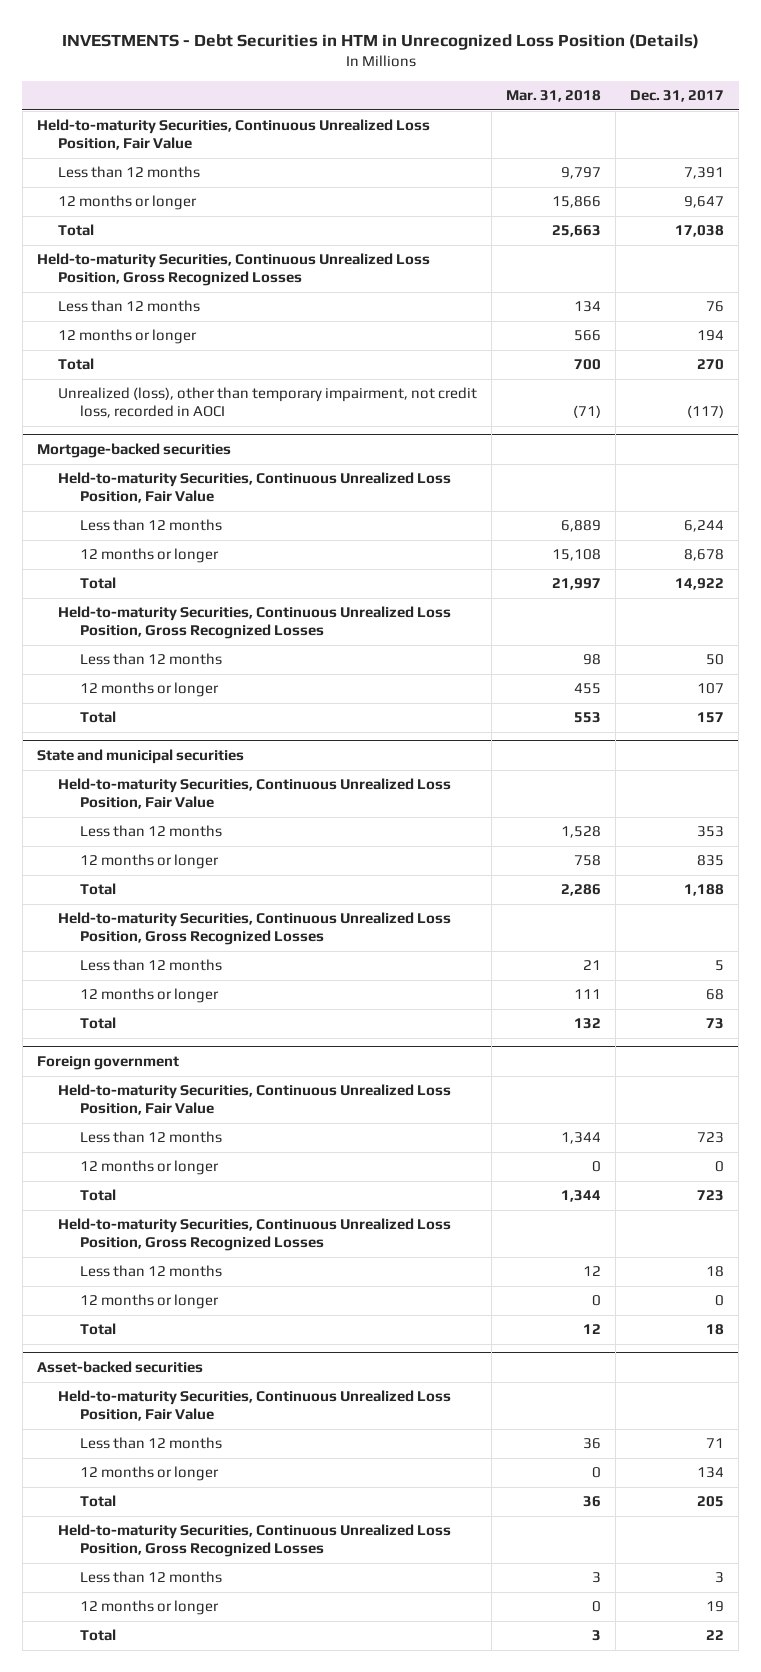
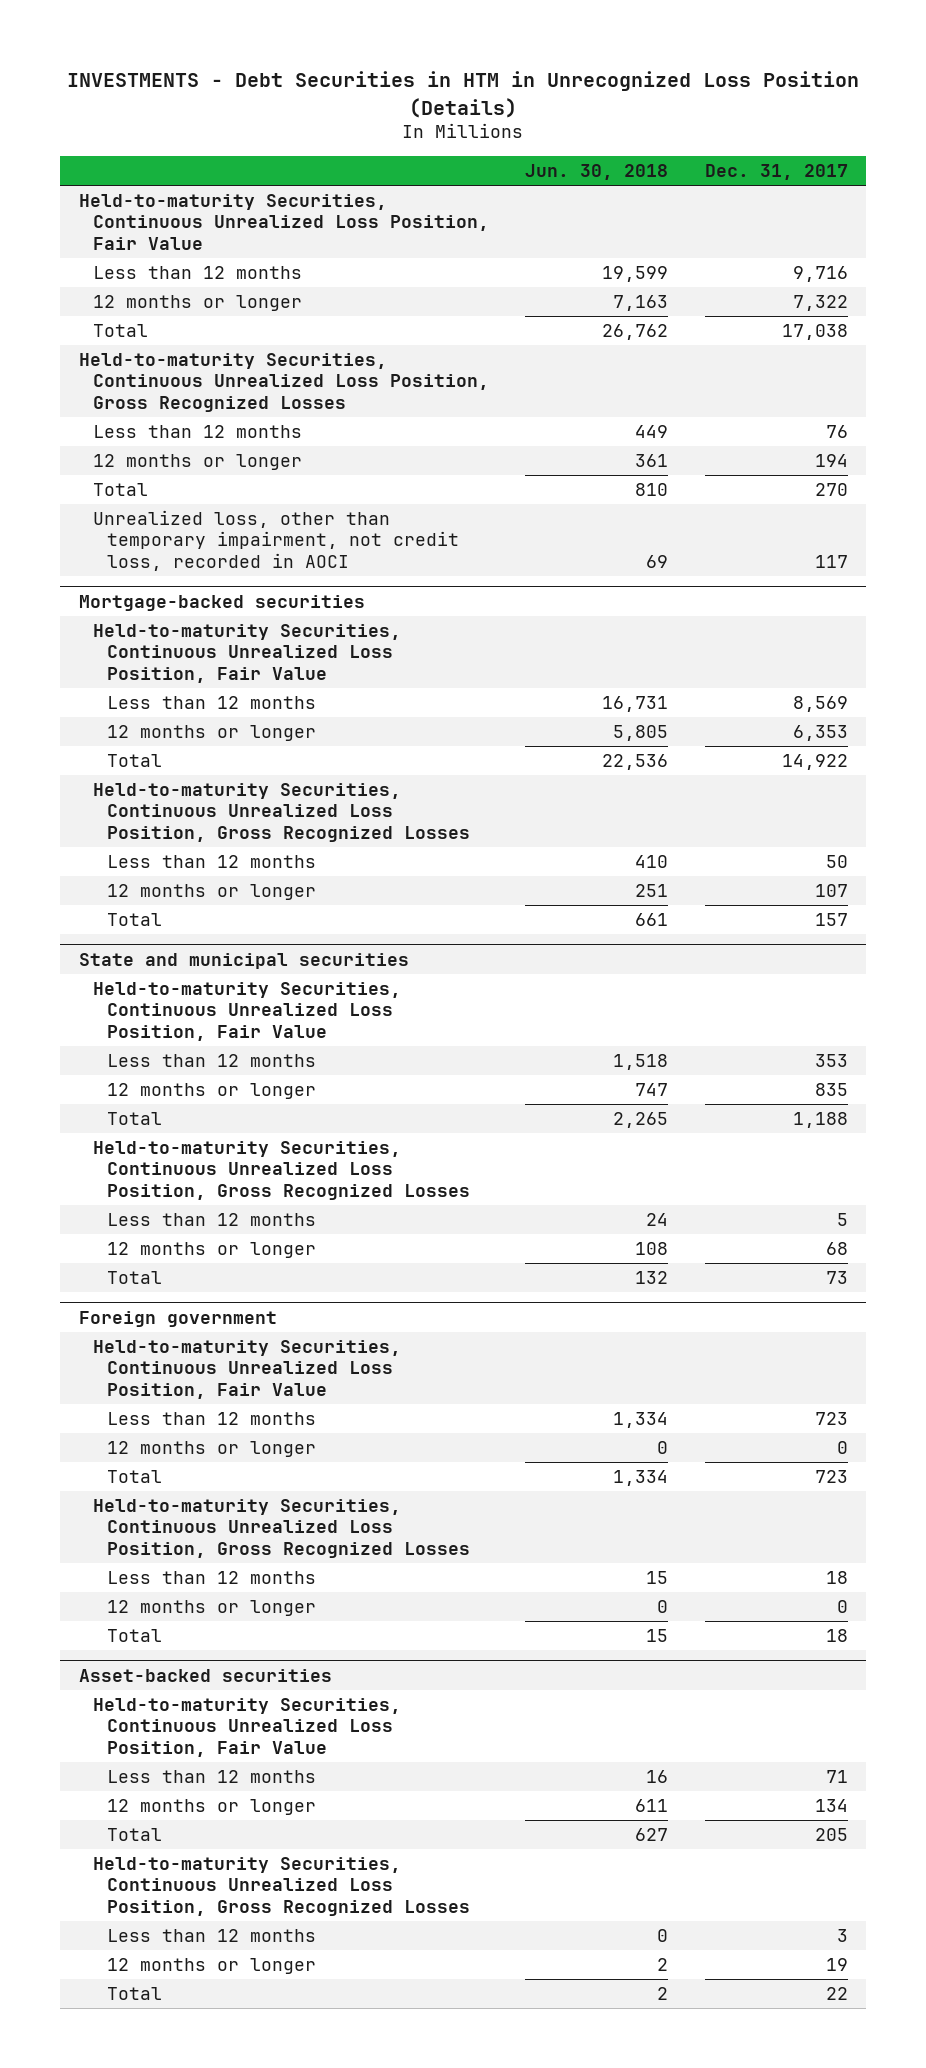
[506,90,602,103] Mar. 31, 2018 -> none
none -> [525,163,669,180] Jun. 30, 2018
[684,167,725,180] 7,391 -> [792,266,848,283] 9,716
[684,196,725,209] 9,647 -> [792,295,848,312] 7,322
[58,387,478,419] Unrealized (loss), other than temporary impairment, not credit loss, recorded in AOCI -> [92,510,459,571] Unrealized loss, other than temporary impairment, not credit loss, recorded in AOCI
[687,405,725,419] (117) -> [814,554,848,568] 117
[684,520,725,533] 6,244 -> [792,696,848,713] 8,569
[684,549,725,562] 8,678 -> [792,725,848,742] 6,353

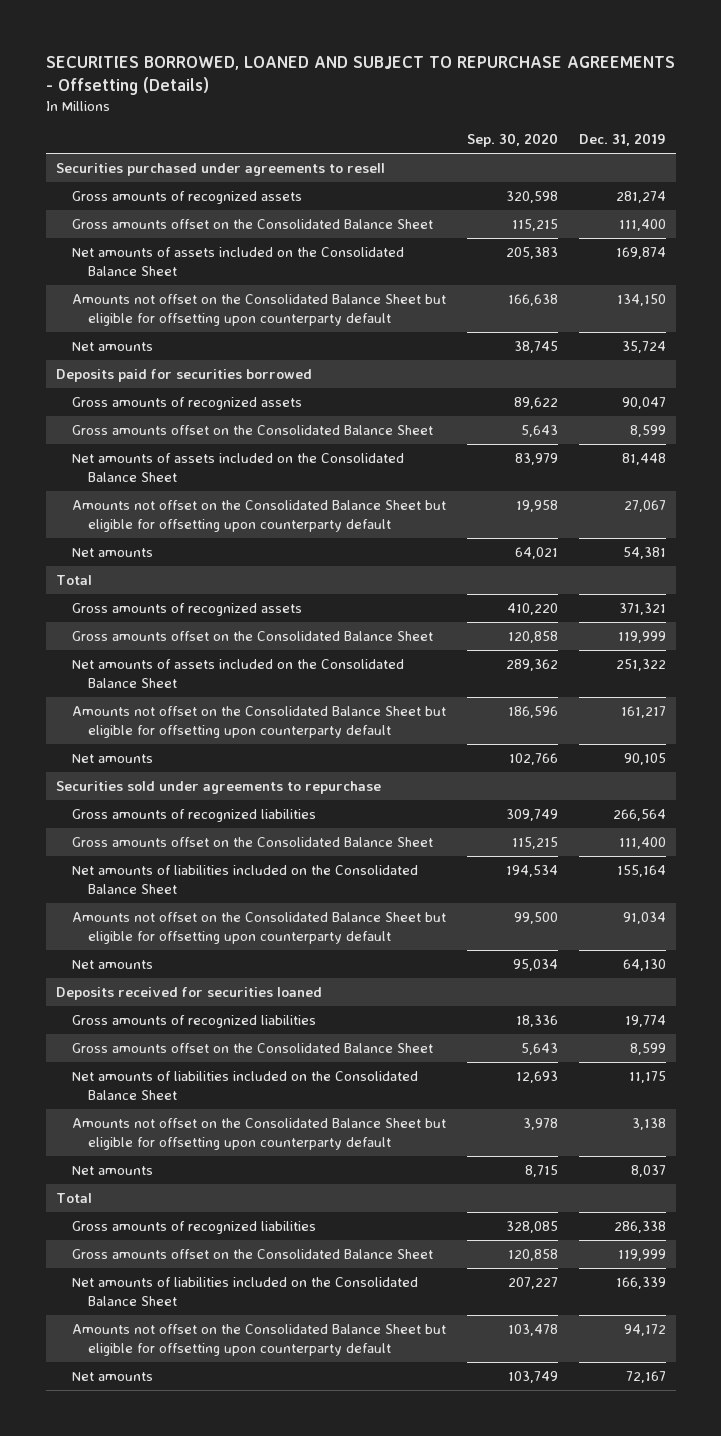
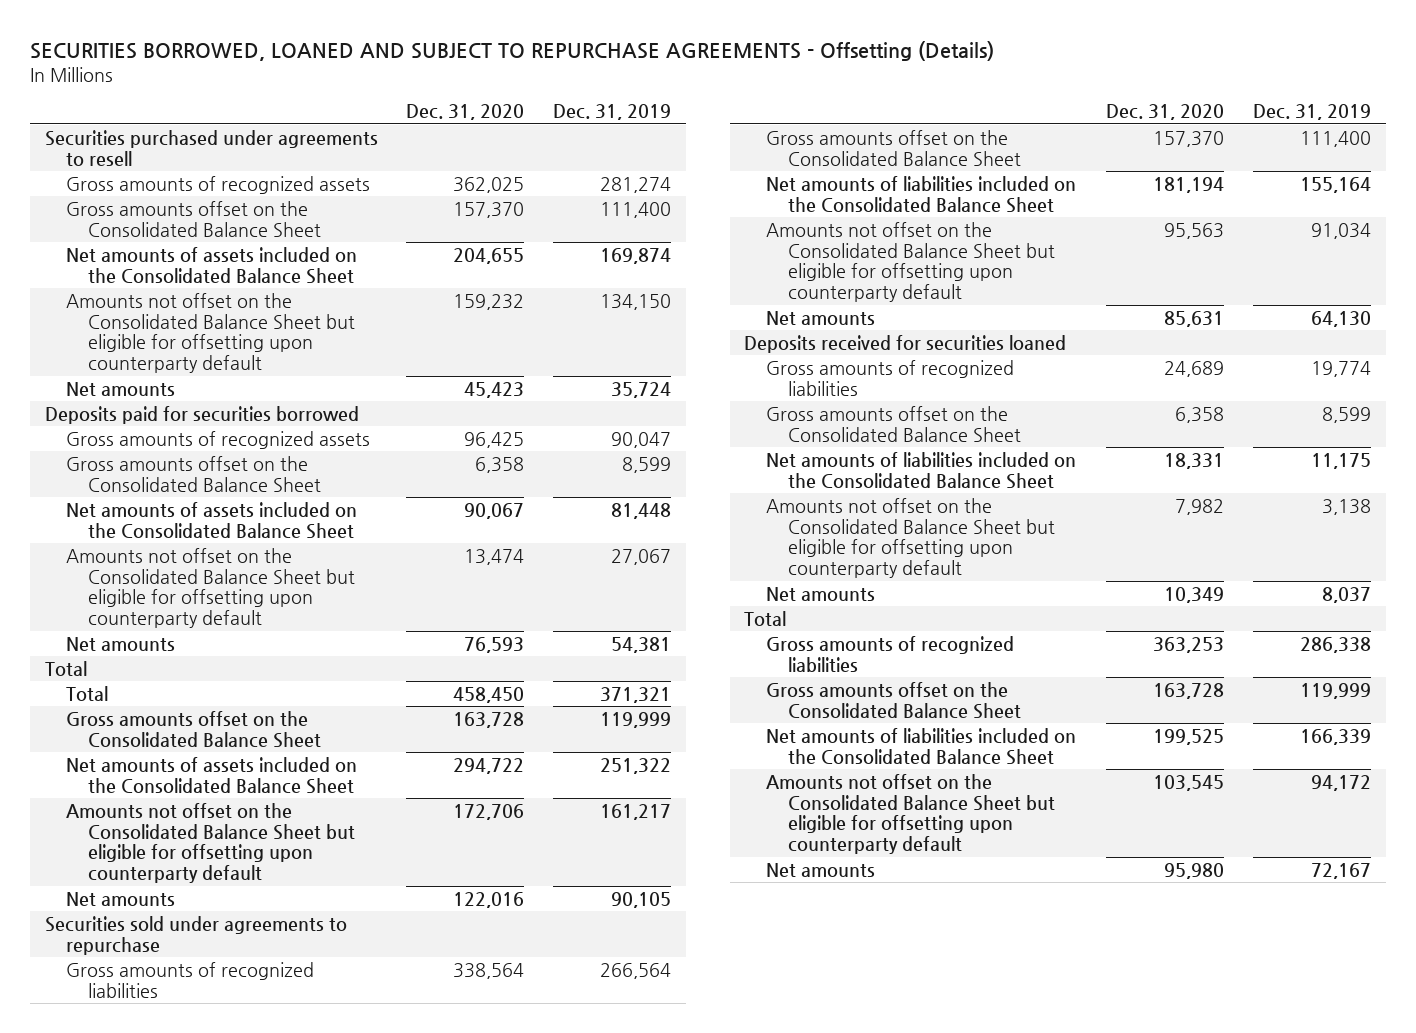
[466,133,558,148] Sep. 30, 2020 -> none
none -> [406,104,525,121] Dec. 31, 2020
[72,602,303,616] Gross amounts of recognized assets -> [66,685,109,701] Total

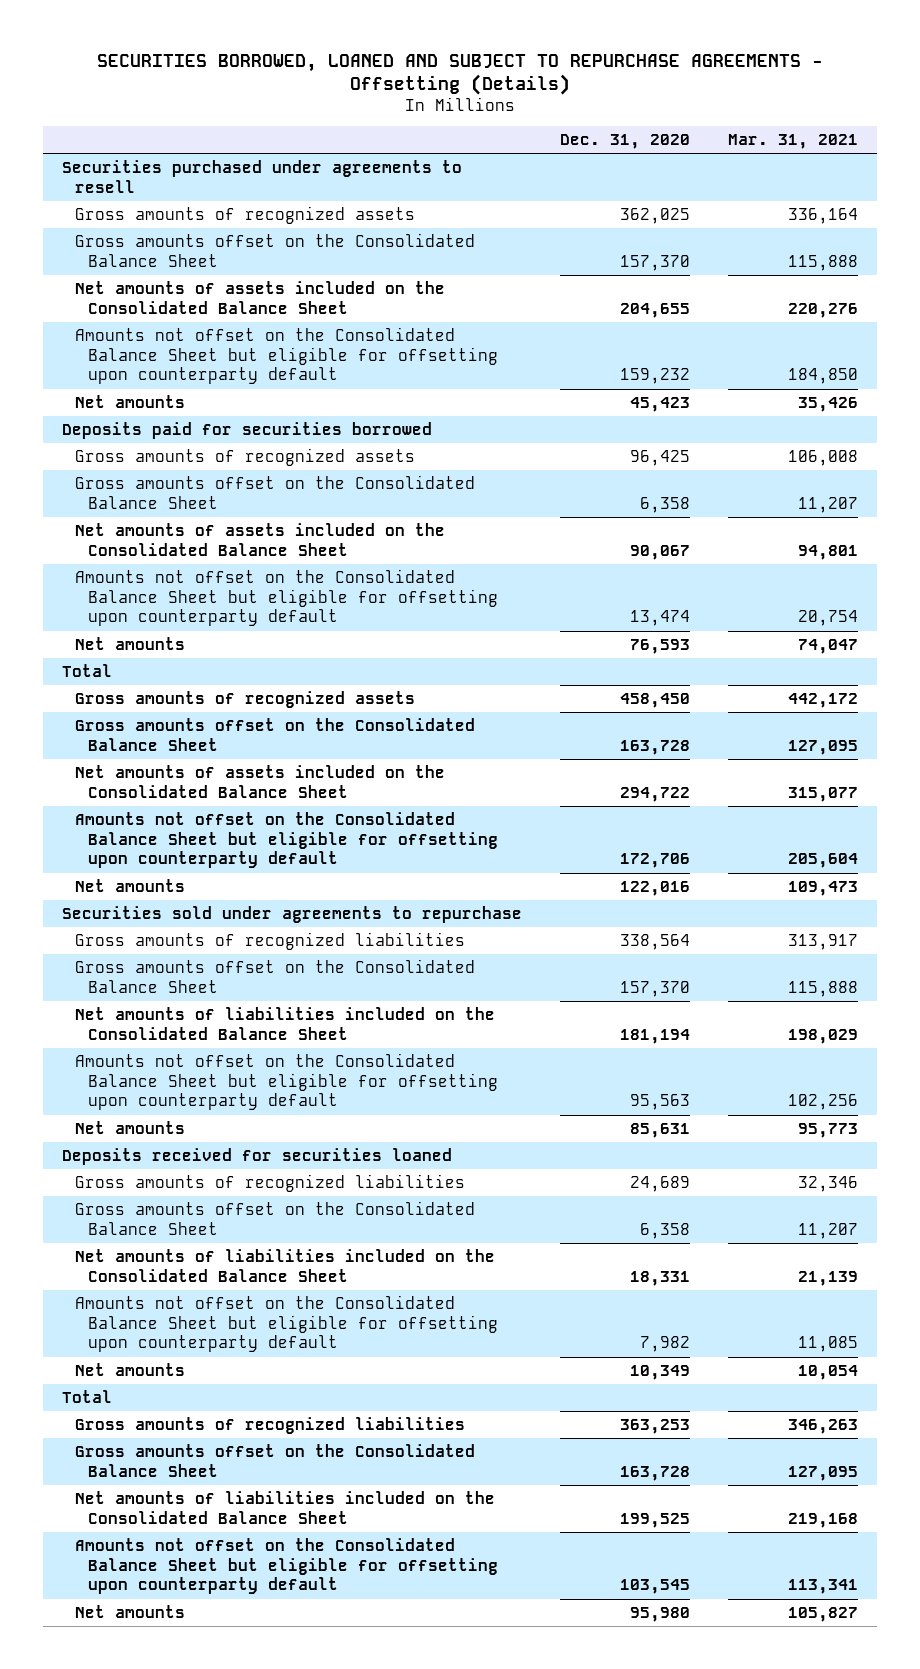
[553,104,672,121] Dec. 31, 2019 -> none
none -> [728,134,859,150] Mar. 31, 2021
[66,685,109,701] Total -> [74,690,415,708] Gross amounts of recognized assets

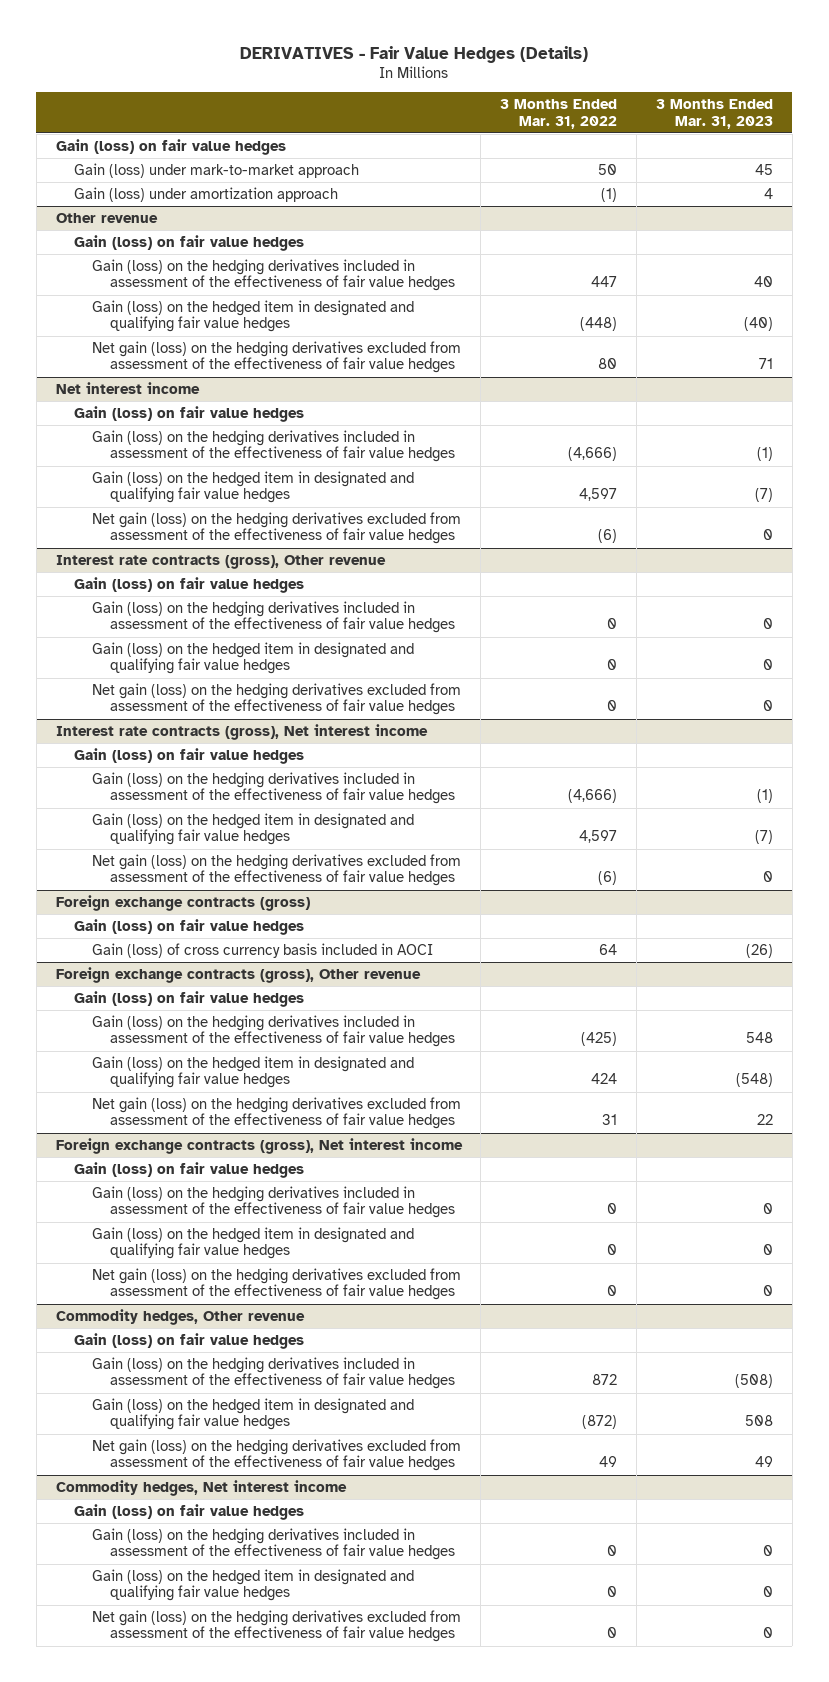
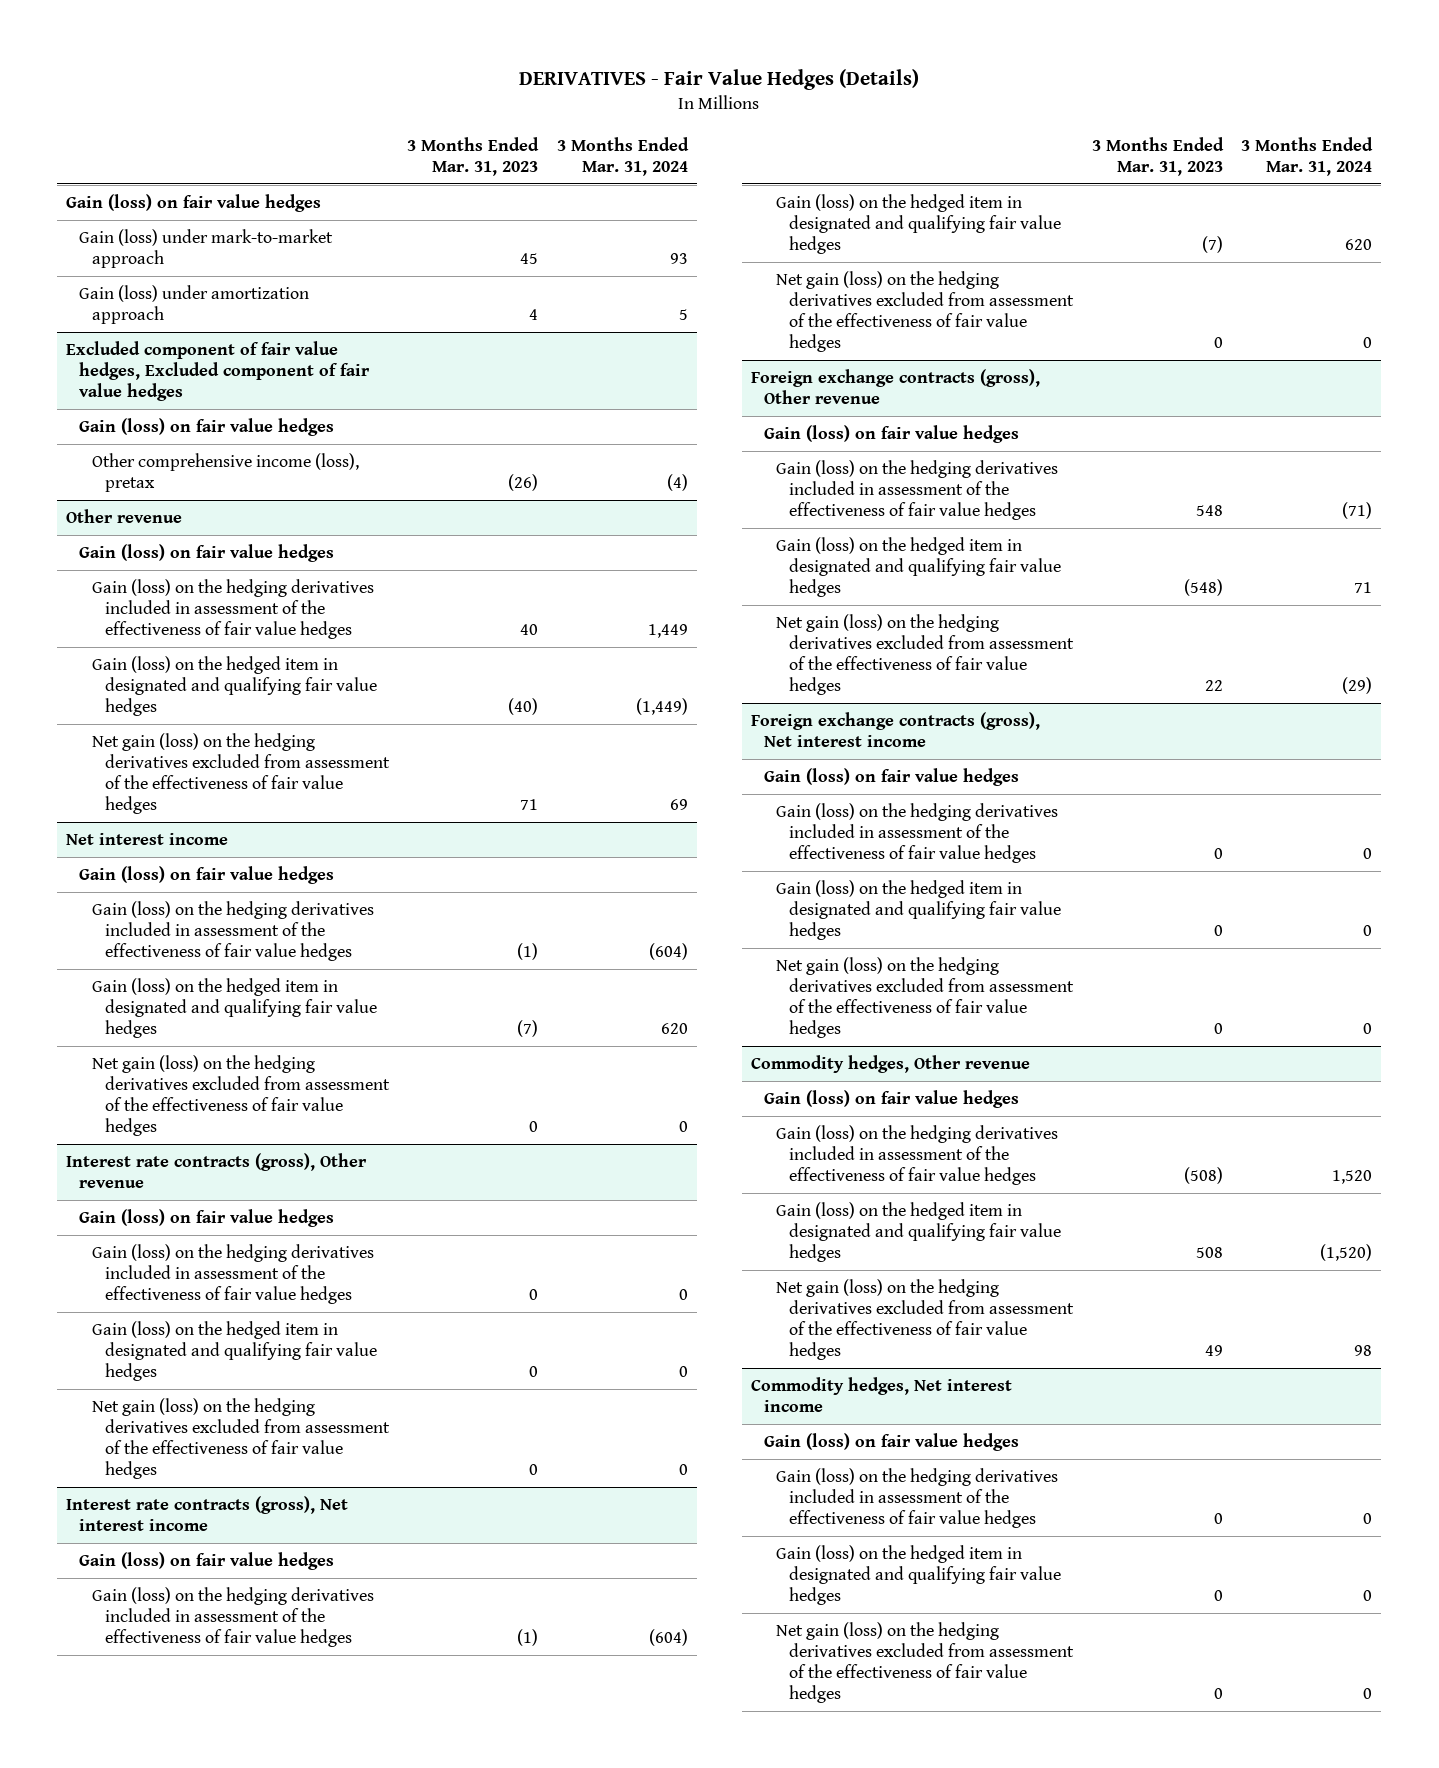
[500,98,618,129] 3 Months Ended Mar. 31, 2022 -> none
none -> [556,136,689,176] 3 Months Ended Mar. 31, 2024
none -> [66,341,371,402] Excluded component of fair value hedges, Excluded component of fair value hedges
none -> [79,418,335,437] Gain (loss) on fair value hedges
none -> [91,453,359,493] Other comprehensive income (loss), pretax
[55,894,310,911] Foreign exchange contracts (gross) -> none
[73,918,304,935] Gain (loss) on fair value hedges -> none
[92,942,434,958] Gain (loss) of cross currency basis included in AOCI -> none

